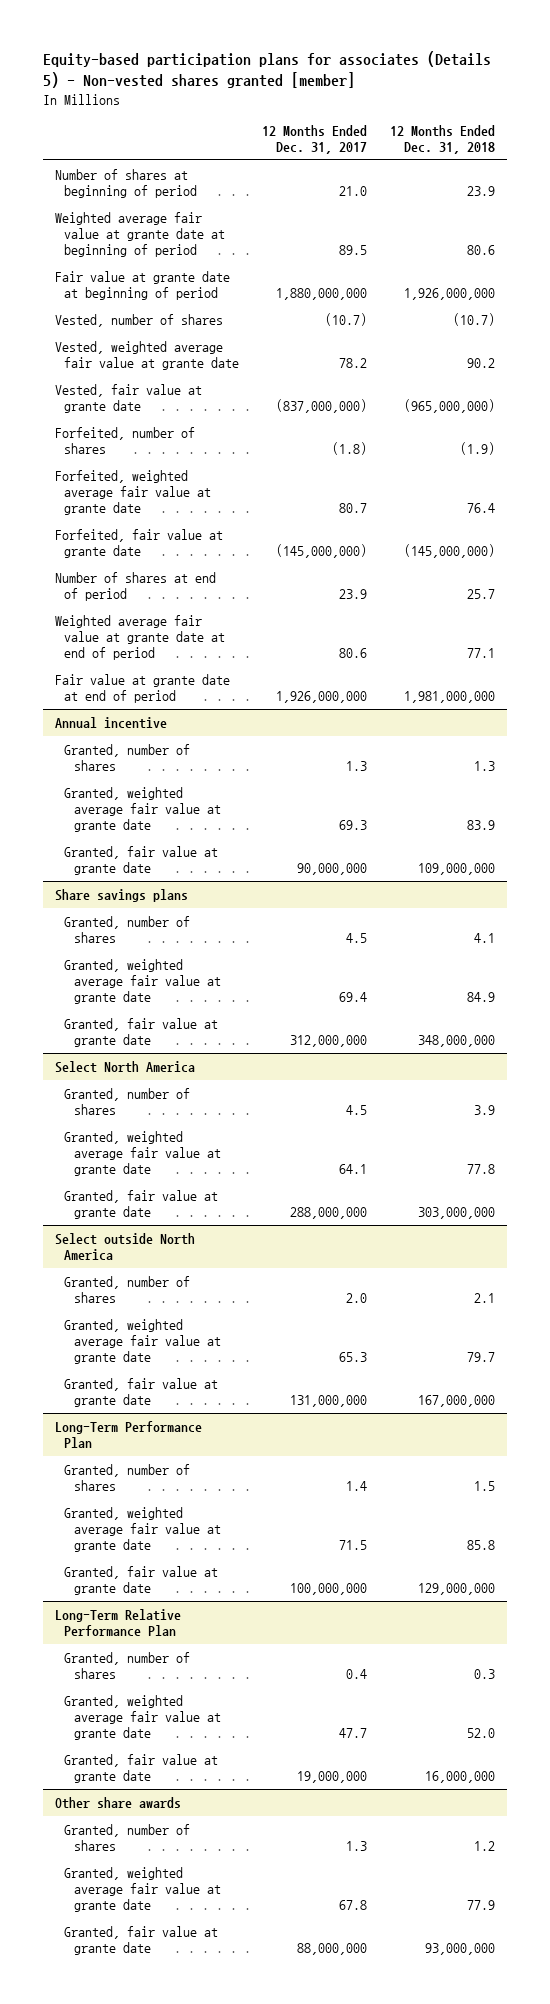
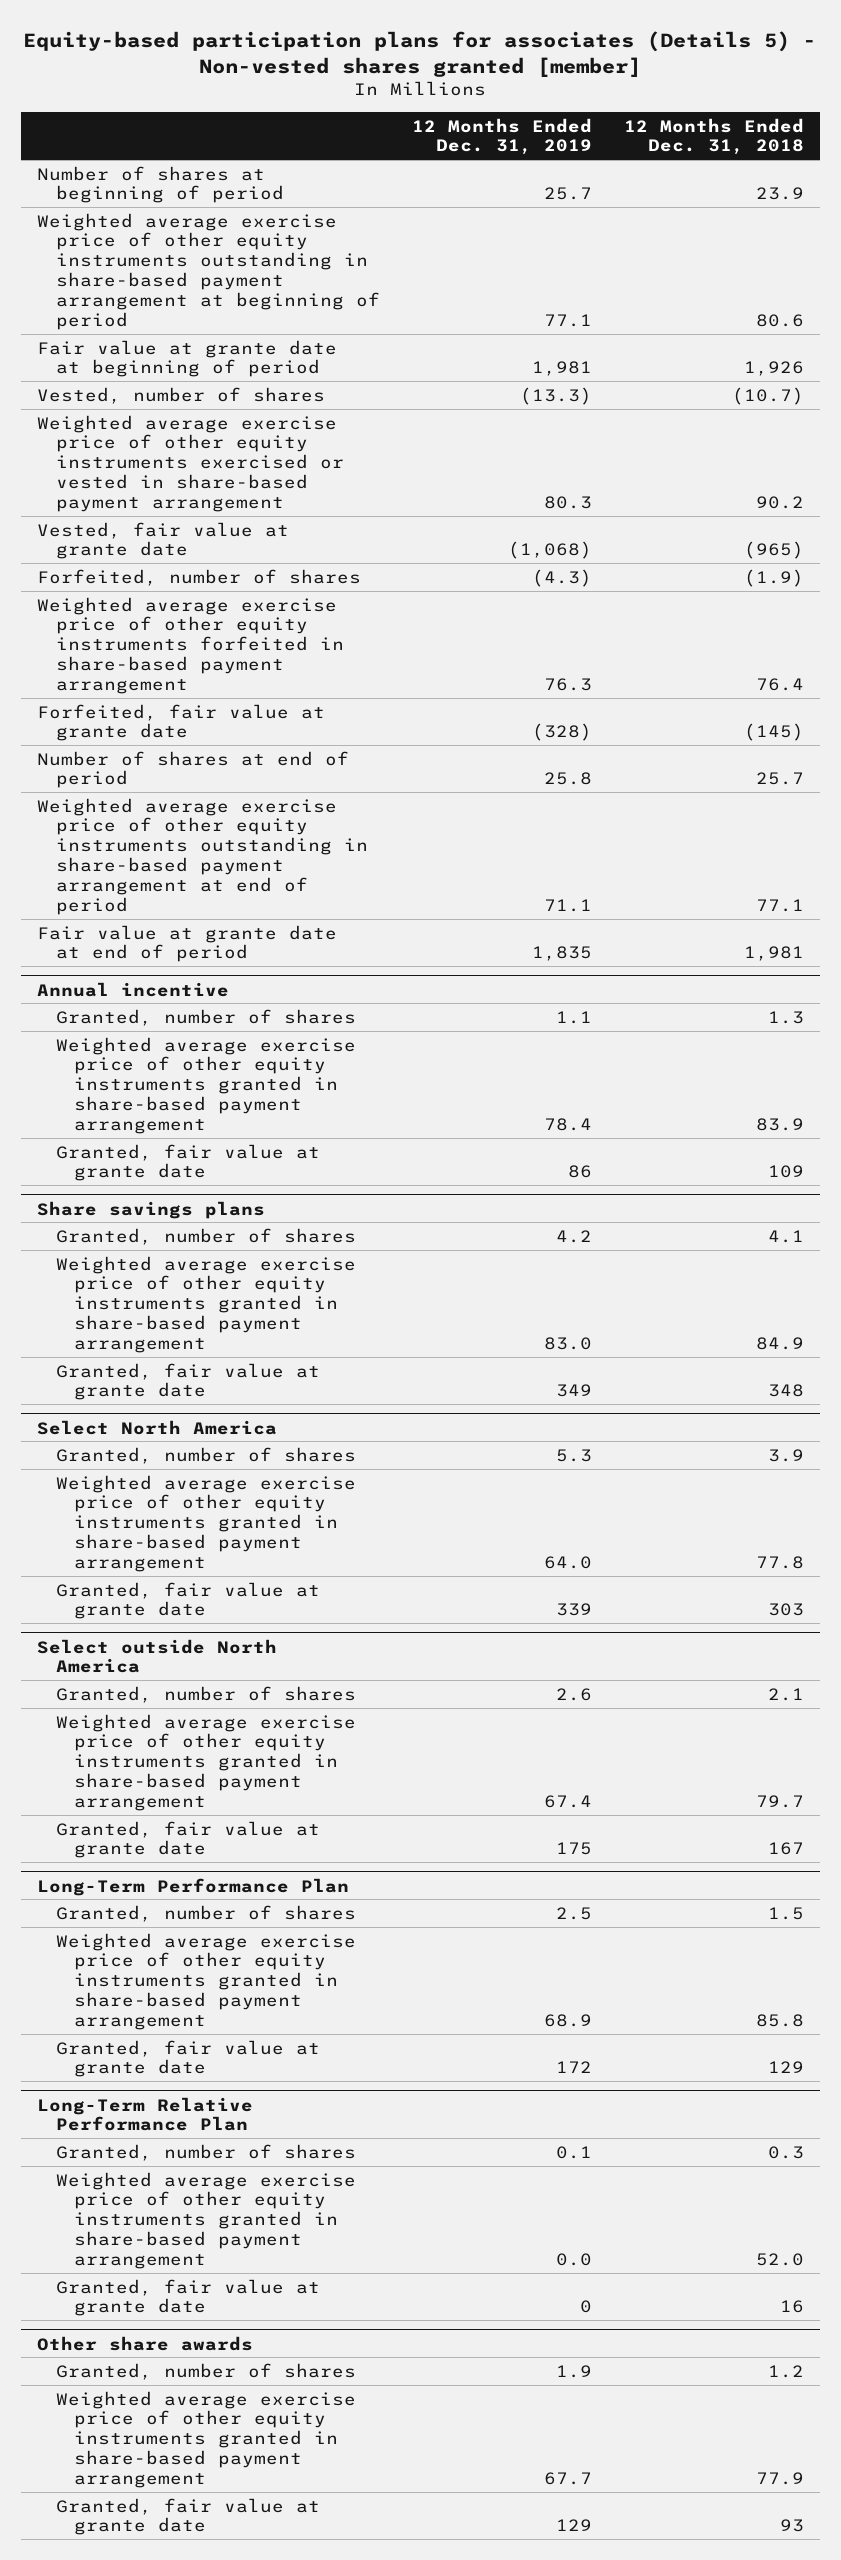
[262,124,368,154] 12 Months Ended Dec. 31, 2017 -> none
none -> [411,117,592,156] 12 Months Ended Dec. 31, 2019
[54,211,226,257] Weighted average fair value at grante date at beginning of period -> none
none -> [36,212,380,330] Weighted average exercise price of other equity instruments outstanding in share-based payment arrangement at beginning of period
[404,287,496,300] 1,926,000,000 -> [743,361,804,377] 1,926
[54,340,240,370] Vested, weighted average fair value at grante date -> none
none -> [36,414,344,512] Weighted average exercise price of other equity instruments exercised or vested in share-based payment arrangement
[404,398,496,413] (965,000,000) -> [743,541,804,560] (965)
[54,469,212,515] Forfeited, weighted average fair value at grante date -> [36,596,344,694] Weighted average exercise price of other equity instruments forfeited in share-based payment arrangement
[404,543,496,558] (145,000,000) -> [743,723,804,742] (145)
[54,614,226,660] Weighted average fair value at grante date at end of period -> [36,797,368,915] Weighted average exercise price of other equity instruments outstanding in share-based payment arrangement at end of period
[404,690,496,703] 1,981,000,000 -> [743,946,804,962] 1,981
[64,786,221,832] Granted, weighted average fair value at grante date -> [55,1036,356,1134] Weighted average exercise price of other equity instruments granted in share-based payment arrangement
[418,862,496,875] 109,000,000 -> [767,1165,804,1179] 109
[64,958,221,1004] Granted, weighted average fair value at grante date -> [55,1255,356,1353] Weighted average exercise price of other equity instruments granted in share-based payment arrangement
[418,1034,496,1047] 348,000,000 -> [767,1384,804,1398] 348
[64,1130,221,1176] Granted, weighted average fair value at grante date -> [55,1474,356,1572] Weighted average exercise price of other equity instruments granted in share-based payment arrangement
[418,1206,496,1219] 303,000,000 -> [767,1603,804,1617] 303
[64,1318,221,1364] Granted, weighted average fair value at grante date -> [55,1713,356,1811] Weighted average exercise price of other equity instruments granted in share-based payment arrangement
[418,1394,496,1407] 167,000,000 -> [767,1842,804,1856] 167
[64,1506,221,1552] Granted, weighted average fair value at grante date -> [55,1932,356,2030] Weighted average exercise price of other equity instruments granted in share-based payment arrangement
[418,1582,496,1595] 129,000,000 -> [767,2061,804,2074] 129
[64,1694,221,1740] Granted, weighted average fair value at grante date -> none
none -> [55,2171,356,2269] Weighted average exercise price of other equity instruments granted in share-based payment arrangement
[425,1770,496,1783] 16,000,000 -> [779,2300,804,2314] 16
[64,1866,221,1912] Granted, weighted average fair value at grante date -> [55,2390,356,2488] Weighted average exercise price of other equity instruments granted in share-based payment arrangement
[425,1942,496,1955] 93,000,000 -> [779,2519,804,2533] 93

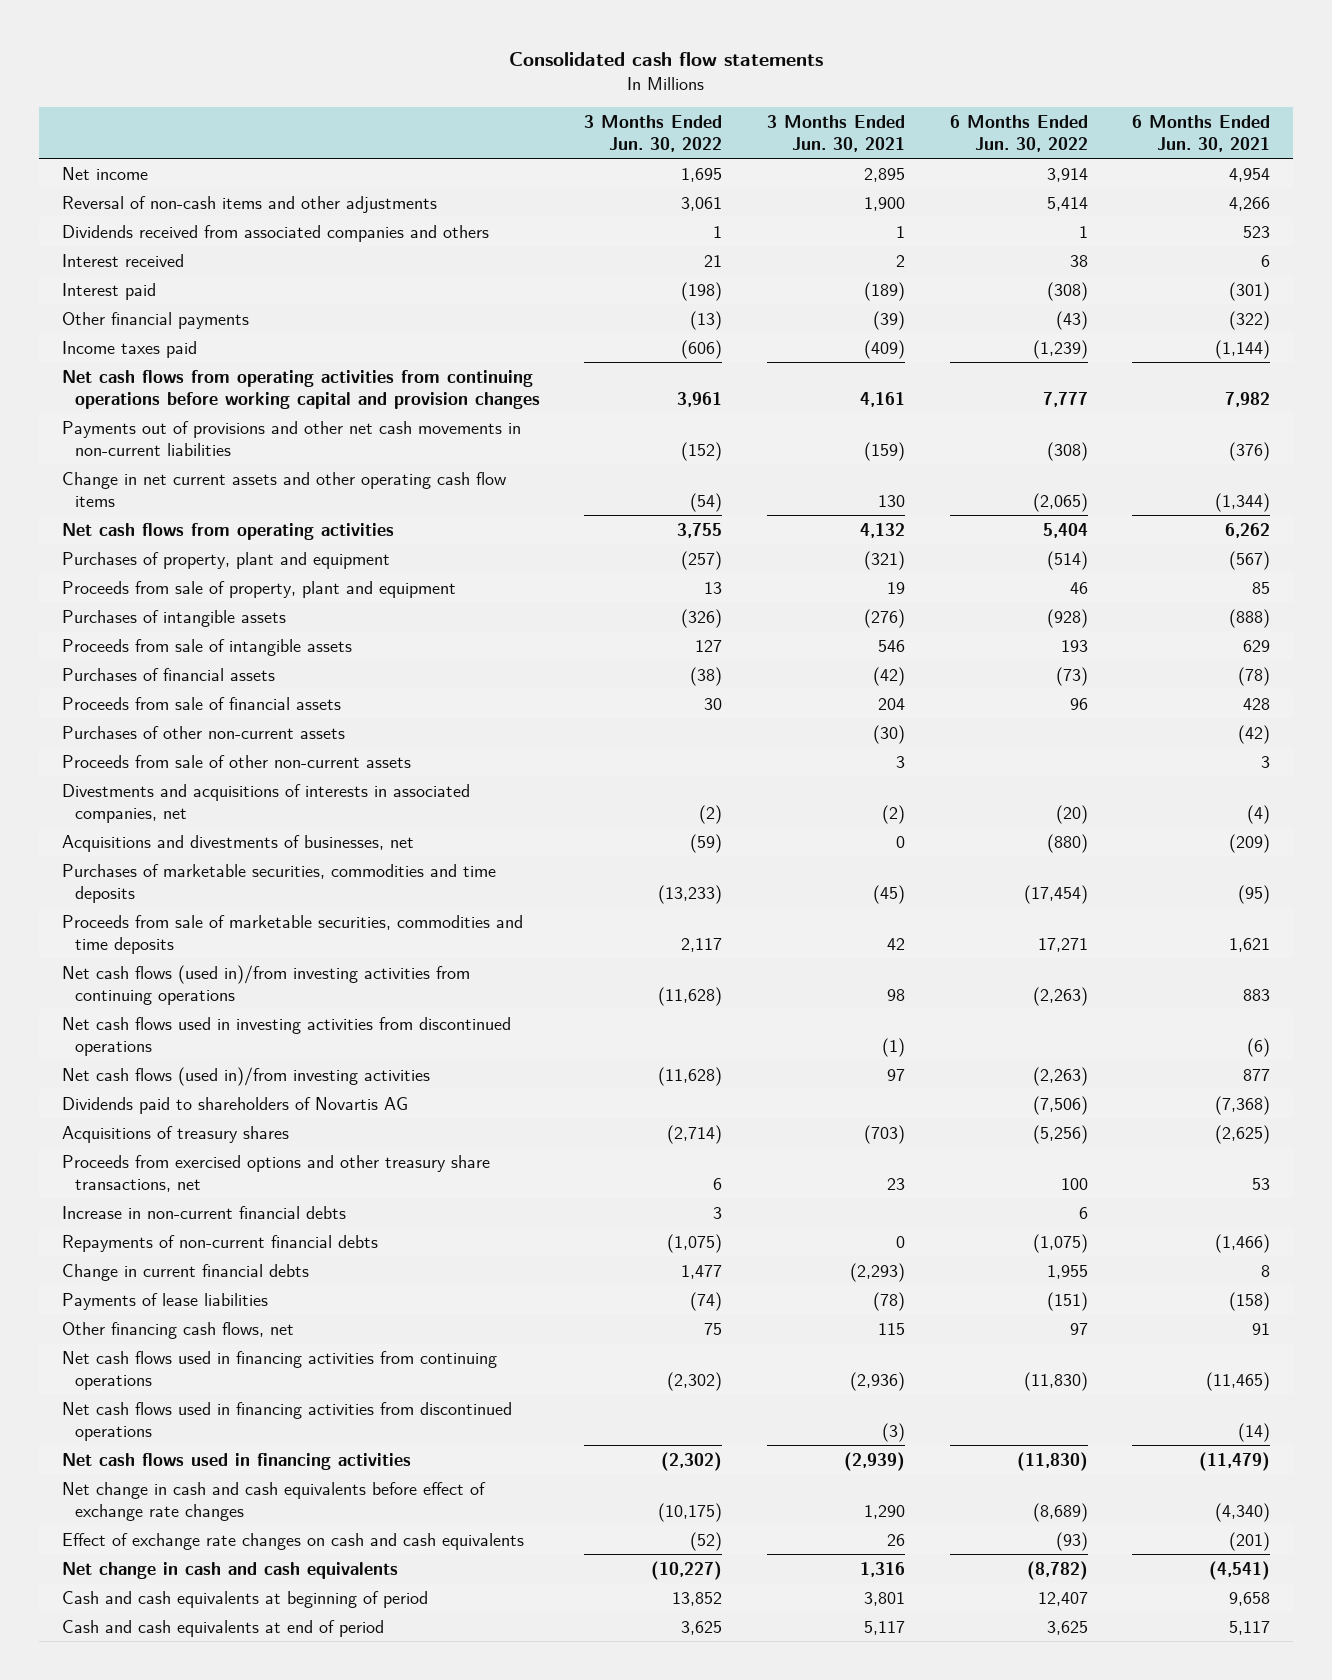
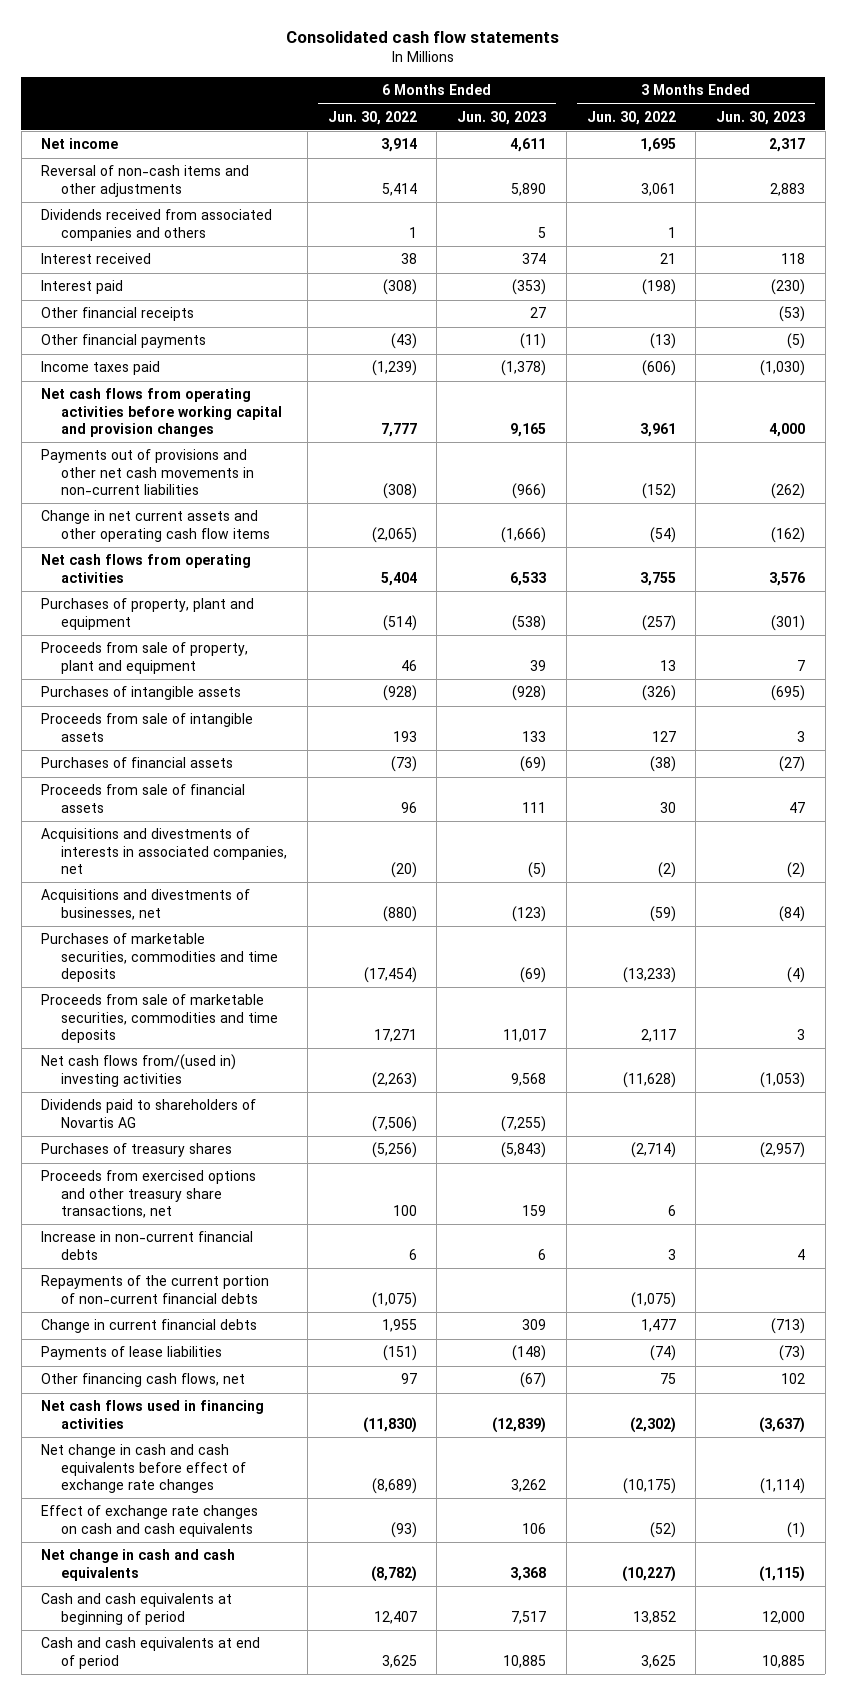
[766,114,905,152] 3 Months Ended Jun. 30, 2021 -> none
[1132,114,1271,152] 6 Months Ended Jun. 30, 2021 -> none
none -> [457,110,547,125] Jun. 30, 2023
none -> [716,110,806,125] Jun. 30, 2023
none -> [41,307,195,322] Other financial receipts
[61,369,540,409] Net cash flows from operating activities from continuing operations before working capital and provision changes -> [41,388,283,437] Net cash flows from operating activities before working capital and provision changes
[61,725,345,739] Purchases of other non-current assets -> none
[61,754,411,768] Proceeds from sale of other non-current assets -> none
[61,783,470,823] Divestments and acquisitions of interests in associated companies, net -> [41,828,288,874] Acquisitions and divestments of interests in associated companies, net
[61,964,470,1005] Net cash flows (used in)/from investing activities from continuing operations -> none
[61,1016,511,1056] Net cash flows used in investing activities from discontinued operations -> none
[61,1066,430,1086] Net cash flows (used in)/from investing activities -> [41,1054,237,1087] Net cash flows from/(used in) investing activities
[61,1125,289,1143] Acquisitions of treasury shares -> [41,1143,233,1158] Purchases of treasury shares
[61,1234,378,1252] Repayments of non-current financial debts -> [41,1275,270,1304] Repayments of the current portion of non-current financial debts
[61,1350,497,1390] Net cash flows used in financing activities from continuing operations -> none
[61,1401,512,1441] Net cash flows used in financing activities from discontinued operations -> none

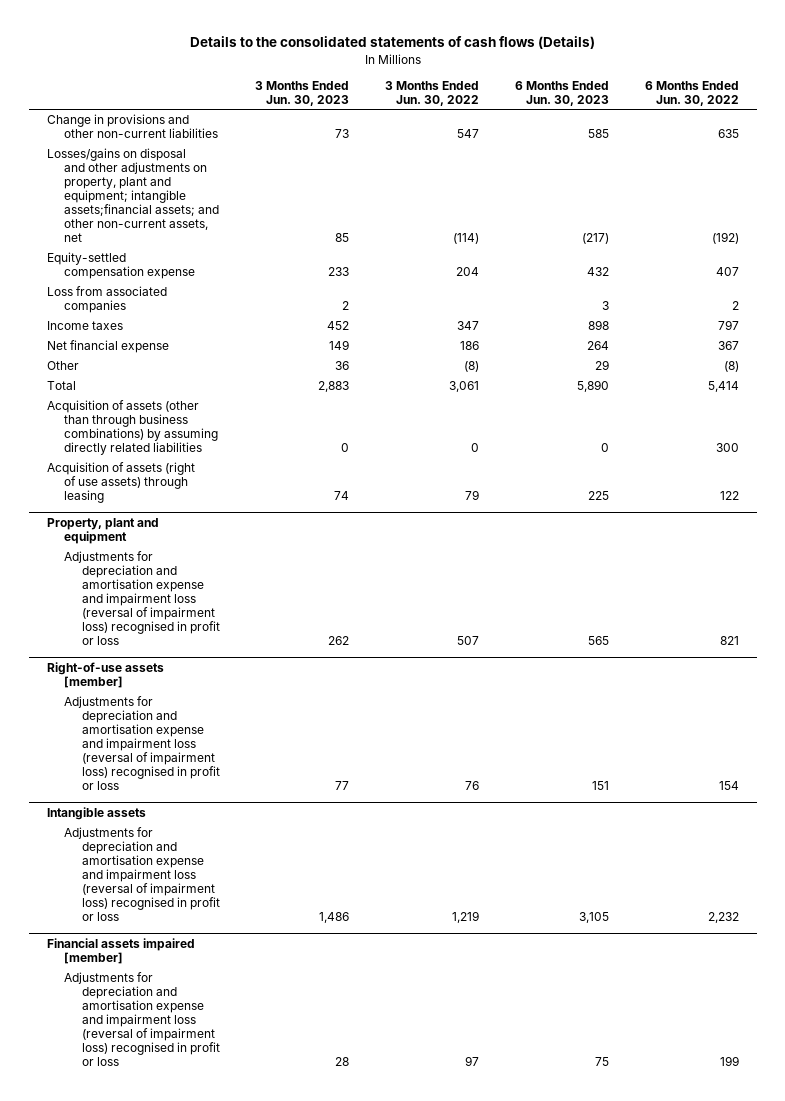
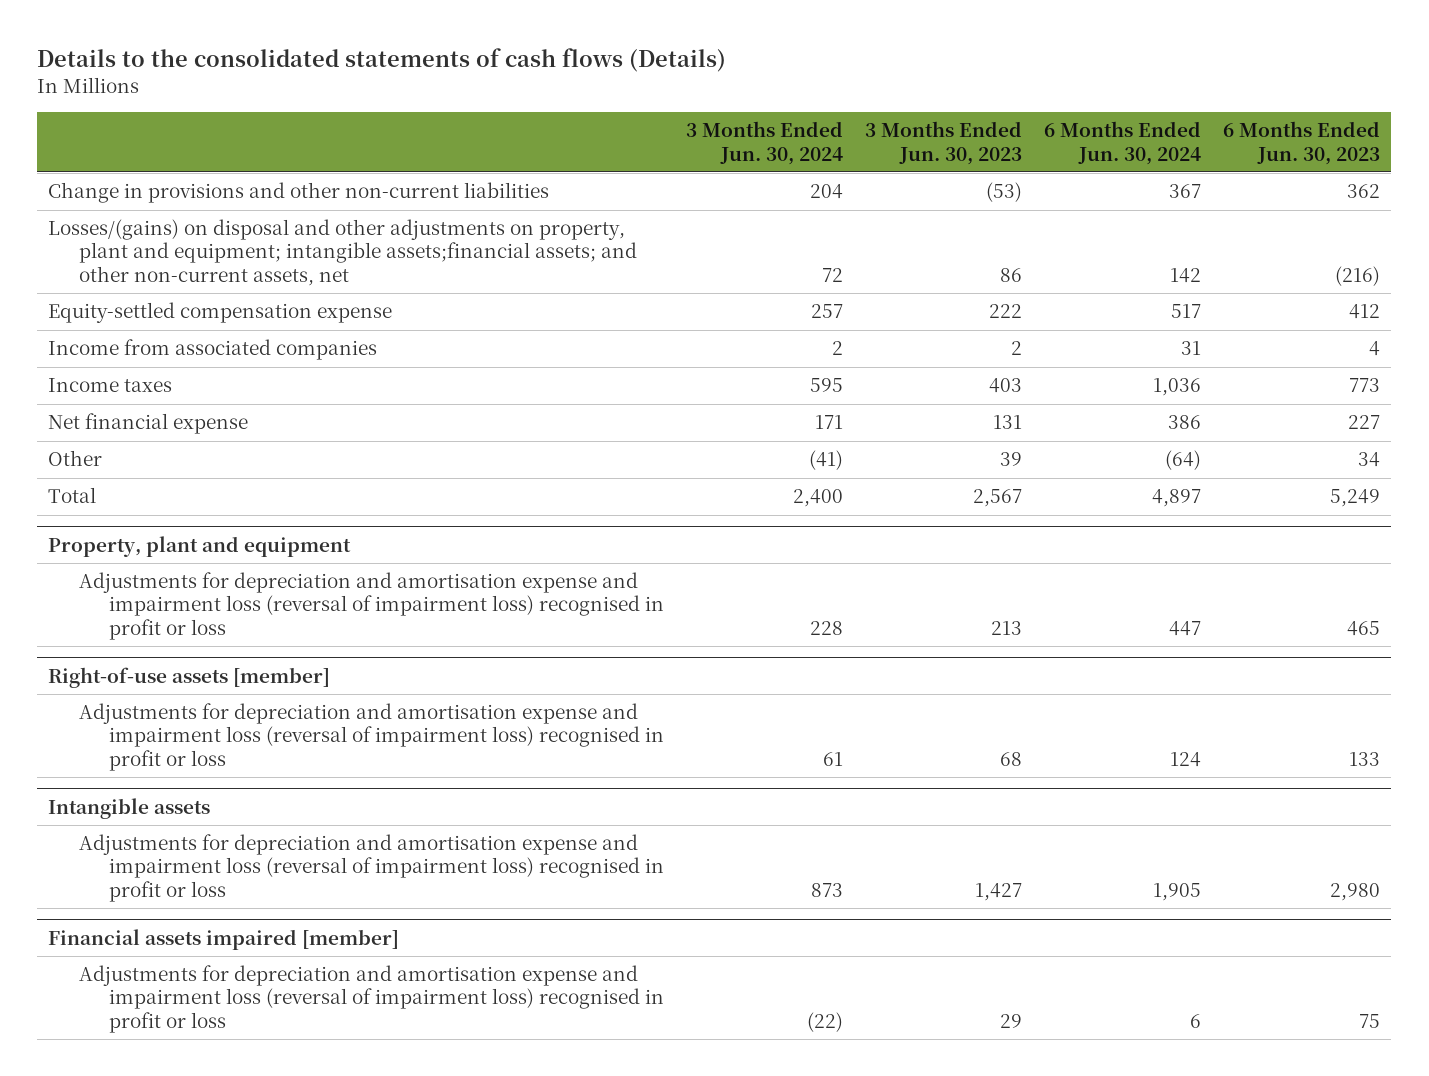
[385,80,480,106] 3 Months Ended Jun. 30, 2022 -> none
[644,80,739,106] 6 Months Ended Jun. 30, 2022 -> none
none -> [686,121,844,165] 3 Months Ended Jun. 30, 2024
none -> [1044,121,1202,165] 6 Months Ended Jun. 30, 2024
[46,400,219,456] Acquisition of assets (other than through business combinations) by assuming directly related liabilities -> none
[46,462,195,504] Acquisition of assets (right of use assets) through leasing -> none
[335,129,350,139] 73 -> [986,182,1023,203] (53)
[587,129,609,139] 585 -> [1347,184,1381,199] 362
[46,148,220,243] Losses/gains on disposal and other adjustments on property, plant and equipment; intangible assets;financial assets; and other non-current assets, net -> [48,219,637,286] Losses/(gains) on disposal and other adjustments on property, plant and equipment; intangible assets;financial assets; and other non-current assets, net
[335,233,350,243] 85 -> [1000,267,1023,282] 86
[581,233,609,245] (217) -> [1335,265,1381,286] (216)
[328,267,350,277] 233 -> [989,304,1023,319] 222
[586,267,609,277] 432 -> [1349,304,1381,320] 412
[46,286,167,314] Loss from associated companies -> [48,339,378,361] Income from associated companies
[601,301,609,311] 3 -> [1369,341,1381,357] 4
[327,321,350,331] 452 -> [989,378,1023,394] 403
[587,320,609,331] 898 -> [1349,378,1381,393] 773
[329,340,350,351] 149 -> [993,415,1023,430] 131
[586,341,609,351] 264 -> [1348,415,1381,430] 227
[335,361,350,371] 36 -> [1000,452,1023,467] 39
[594,360,609,371] 29 -> [1358,452,1381,468] 34
[318,381,350,393] 2,883 -> [973,489,1023,508] 2,567
[576,380,609,393] 5,890 -> [1330,489,1381,508] 5,249
[328,636,350,646] 262 -> [991,620,1023,635] 213
[587,636,609,646] 565 -> [1347,620,1381,636] 465
[335,781,350,791] 77 -> [1000,751,1023,766] 68
[591,781,609,791] 151 -> [1349,751,1381,766] 133
[319,912,350,924] 1,486 -> [975,882,1023,901] 1,427
[578,912,609,924] 3,105 -> [1330,882,1381,901] 2,980
[335,1057,350,1067] 28 -> [1000,1013,1023,1028] 29

